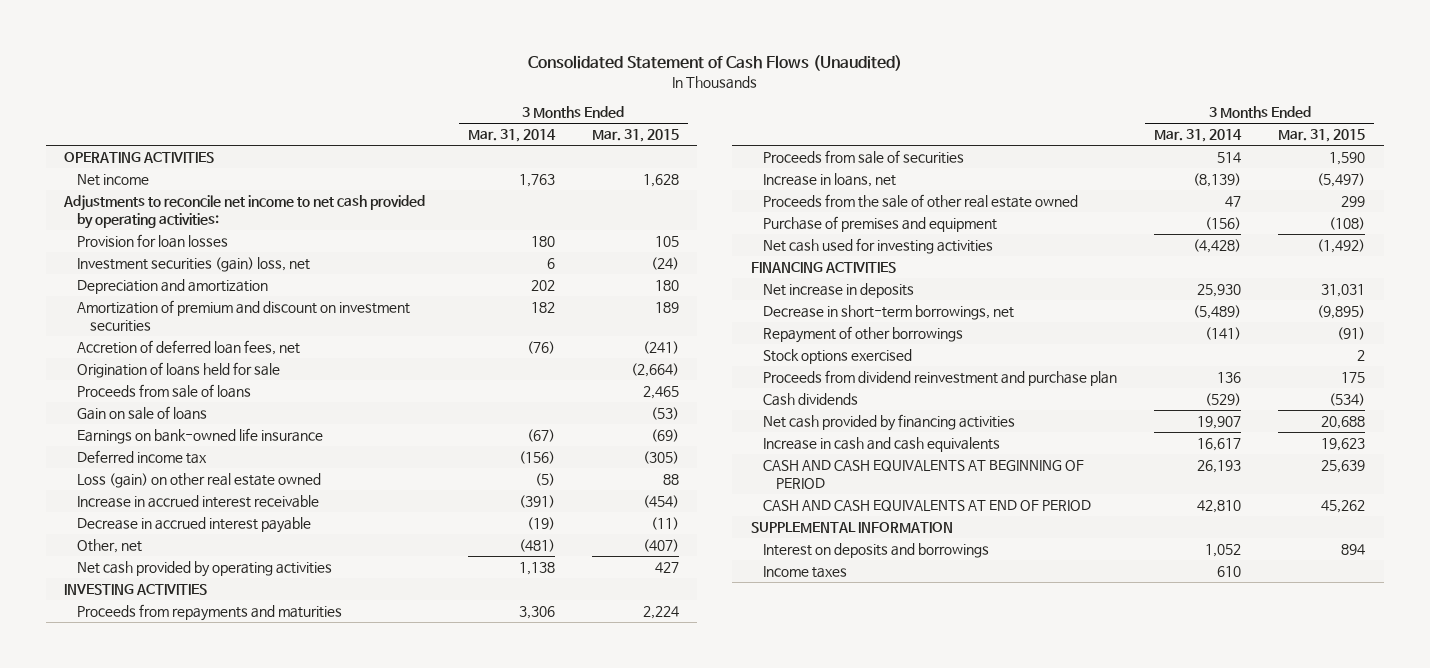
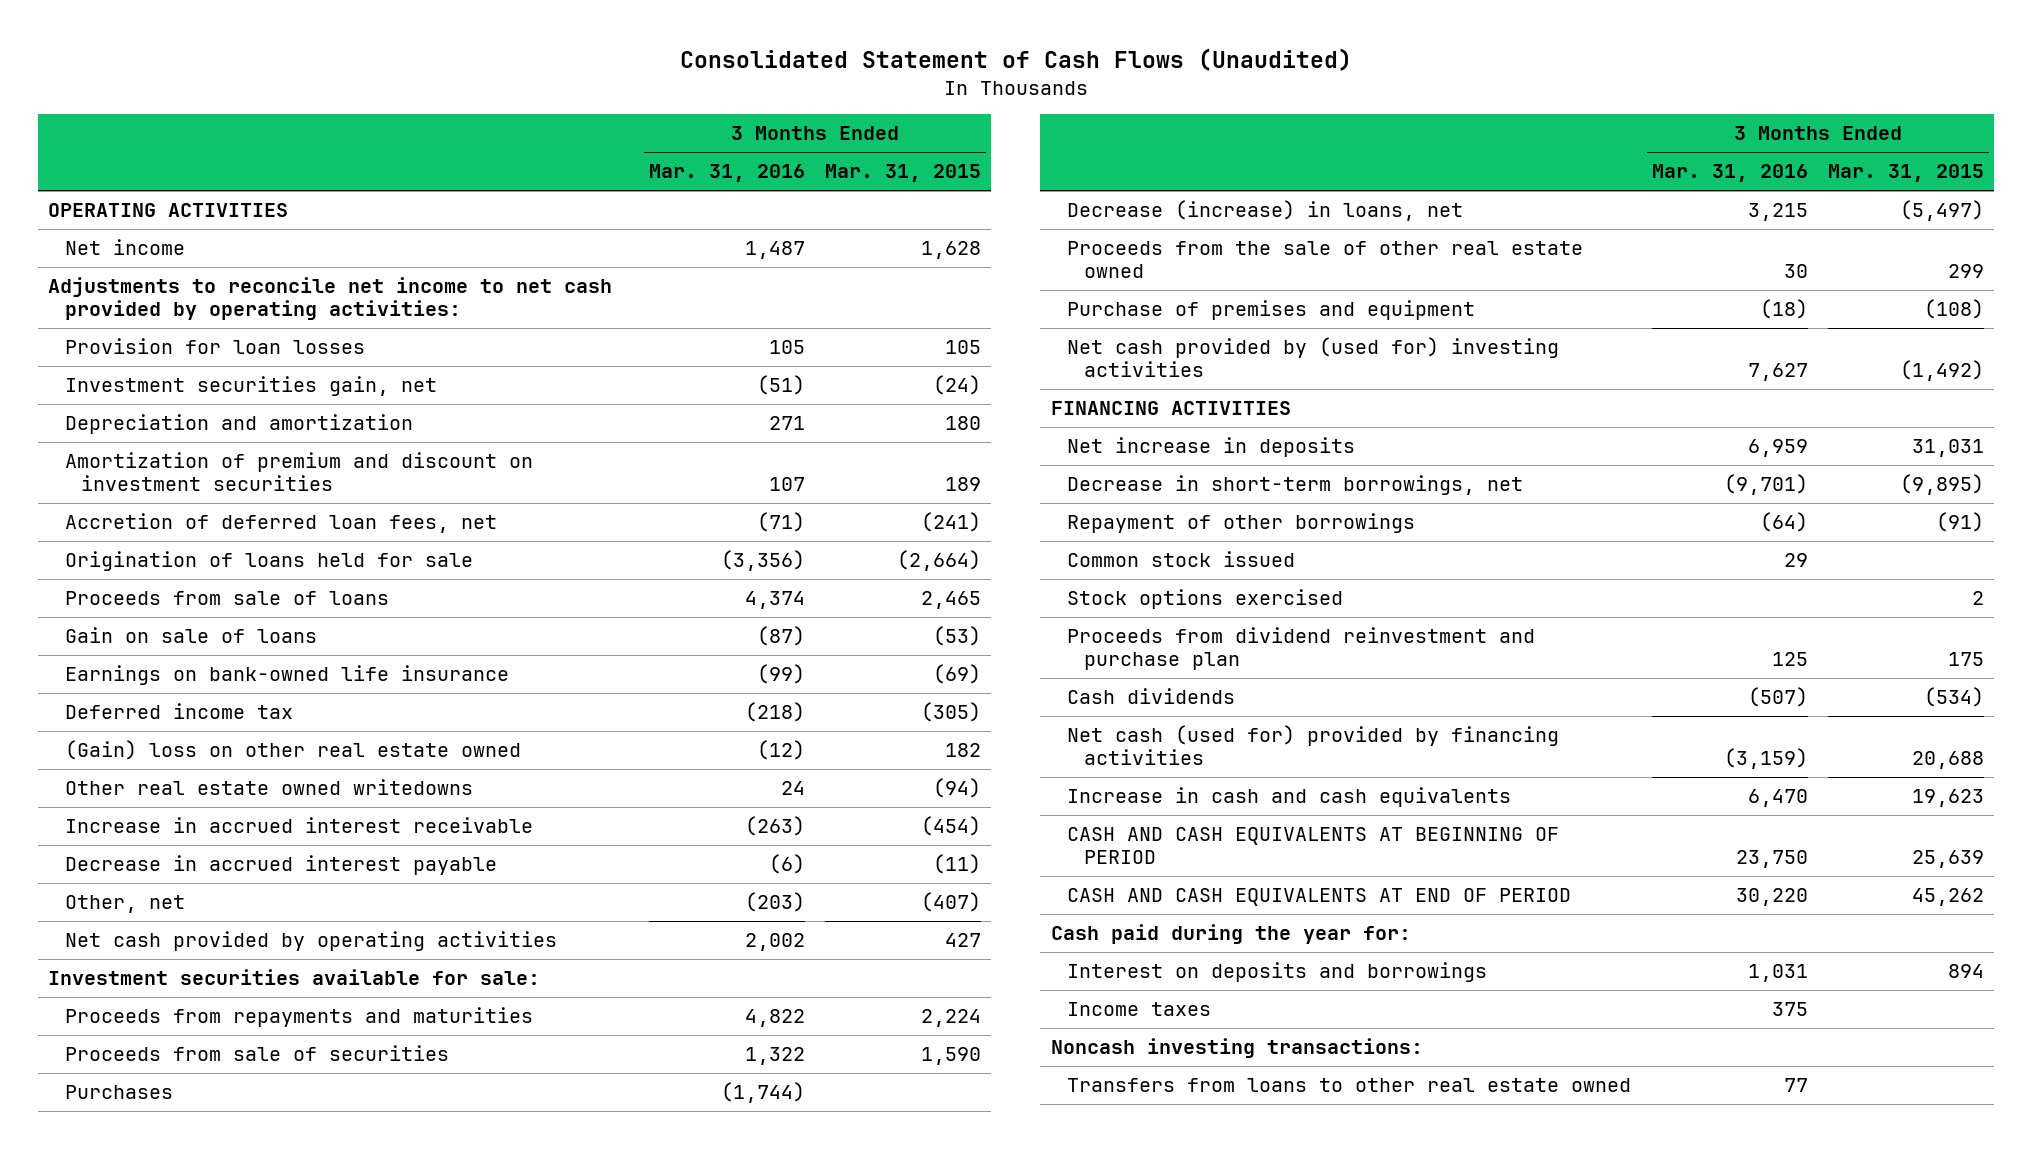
[467,129,556,143] Mar. 31, 2014 -> none
none -> [648,164,805,183] Mar. 31, 2016
[76,257,310,273] Investment securities (gain) loss, net -> [64,376,437,397] Investment securities gain, net
[76,473,321,489] Loss (gain) on other real estate owned -> [64,740,521,761] (Gain) loss on other real estate owned
[662,474,679,486] 88 -> [945,743,982,758] 182
none -> [64,779,473,796] Other real estate owned writedowns
[64,584,208,596] INVESTING ACTIVITIES -> none
none -> [47,969,540,986] Investment securities available for sale:
none -> [64,1085,173,1100] Purchases
[763,173,897,188] Increase in loans, net -> [1067,200,1464,222] Decrease (increase) in loans, net
[763,238,994,255] Net cash used for investing activities -> [1067,337,1560,377] Net cash provided by (used for) investing activities
none -> [1067,551,1296,568] Common stock issued
[763,414,1016,432] Net cash provided by financing activities -> [1067,725,1560,765] Net cash (used for) provided by financing activities
[750,522,953,534] SUPPLEMENTAL INFORMATION -> none
none -> [1050,924,1411,945] Cash paid during the year for:
none -> [1050,1038,1423,1059] Noncash investing transactions:
none -> [1067,1078,1632,1093] Transfers from loans to other real estate owned

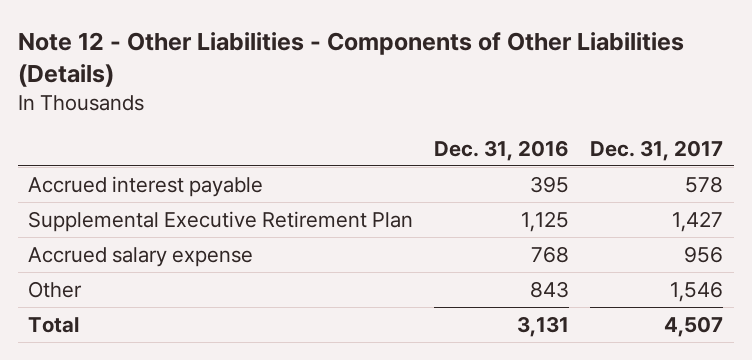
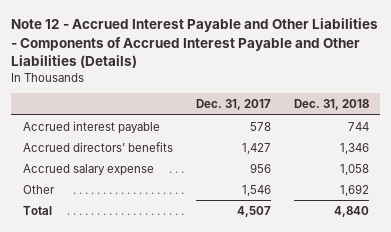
[17,31,684,88] Note 12 - Other Liabilities - Components of Other Liabilities (Details) -> [11,18,379,68] Note 12 - Accrued Interest Payable and Other Liabilities - Components of Accrued Interest Payable and Other Liabilities (Details)
[434,139,570,161] Dec. 31, 2016 -> none
none -> [293,99,369,111] Dec. 31, 2018
[28,210,414,232] Supplemental Executive Retirement Plan -> [22,142,173,153] Accrued directors' benefits

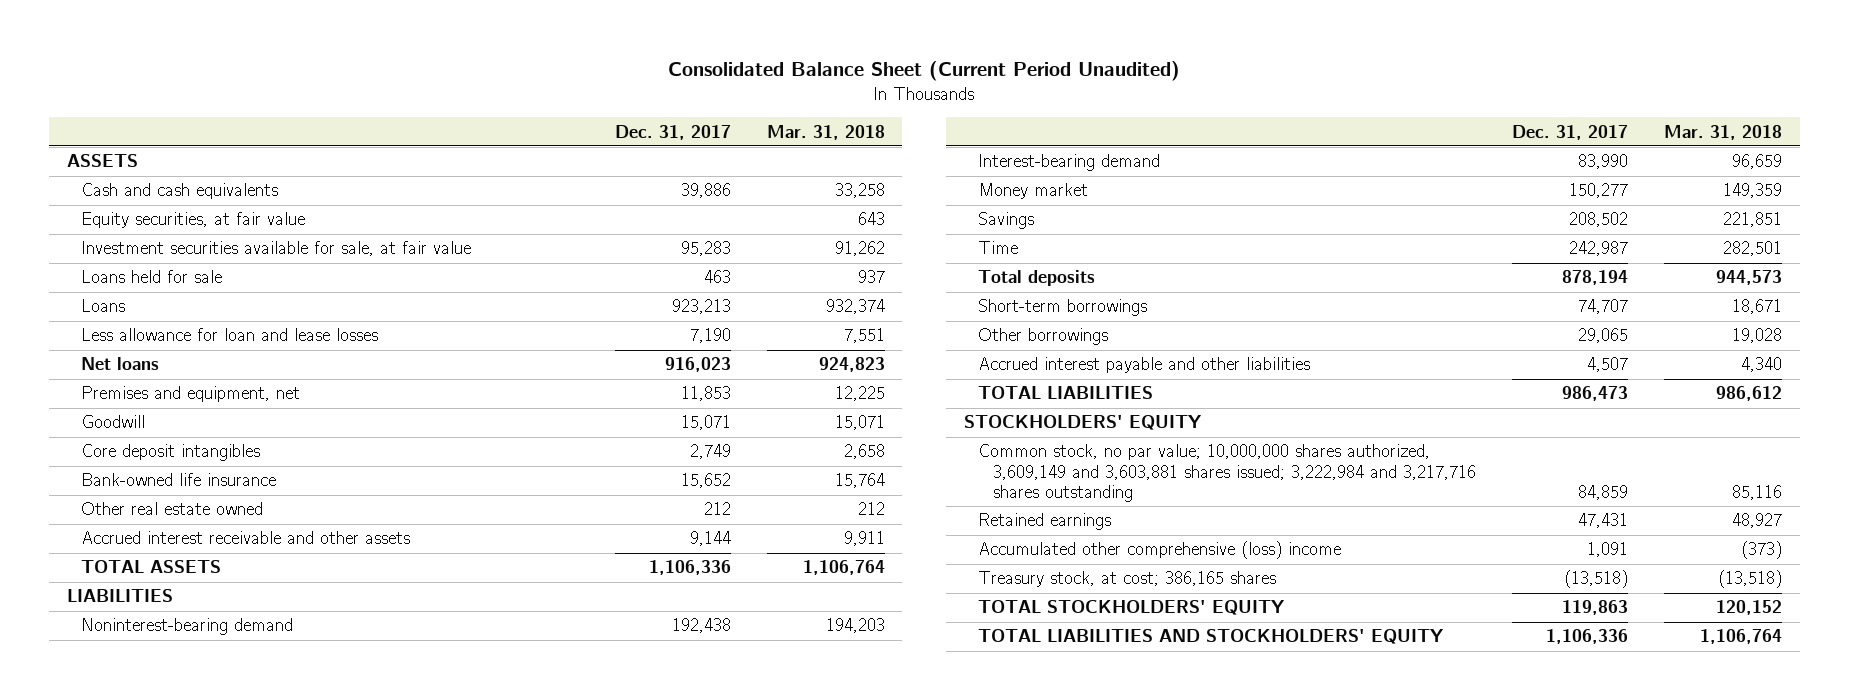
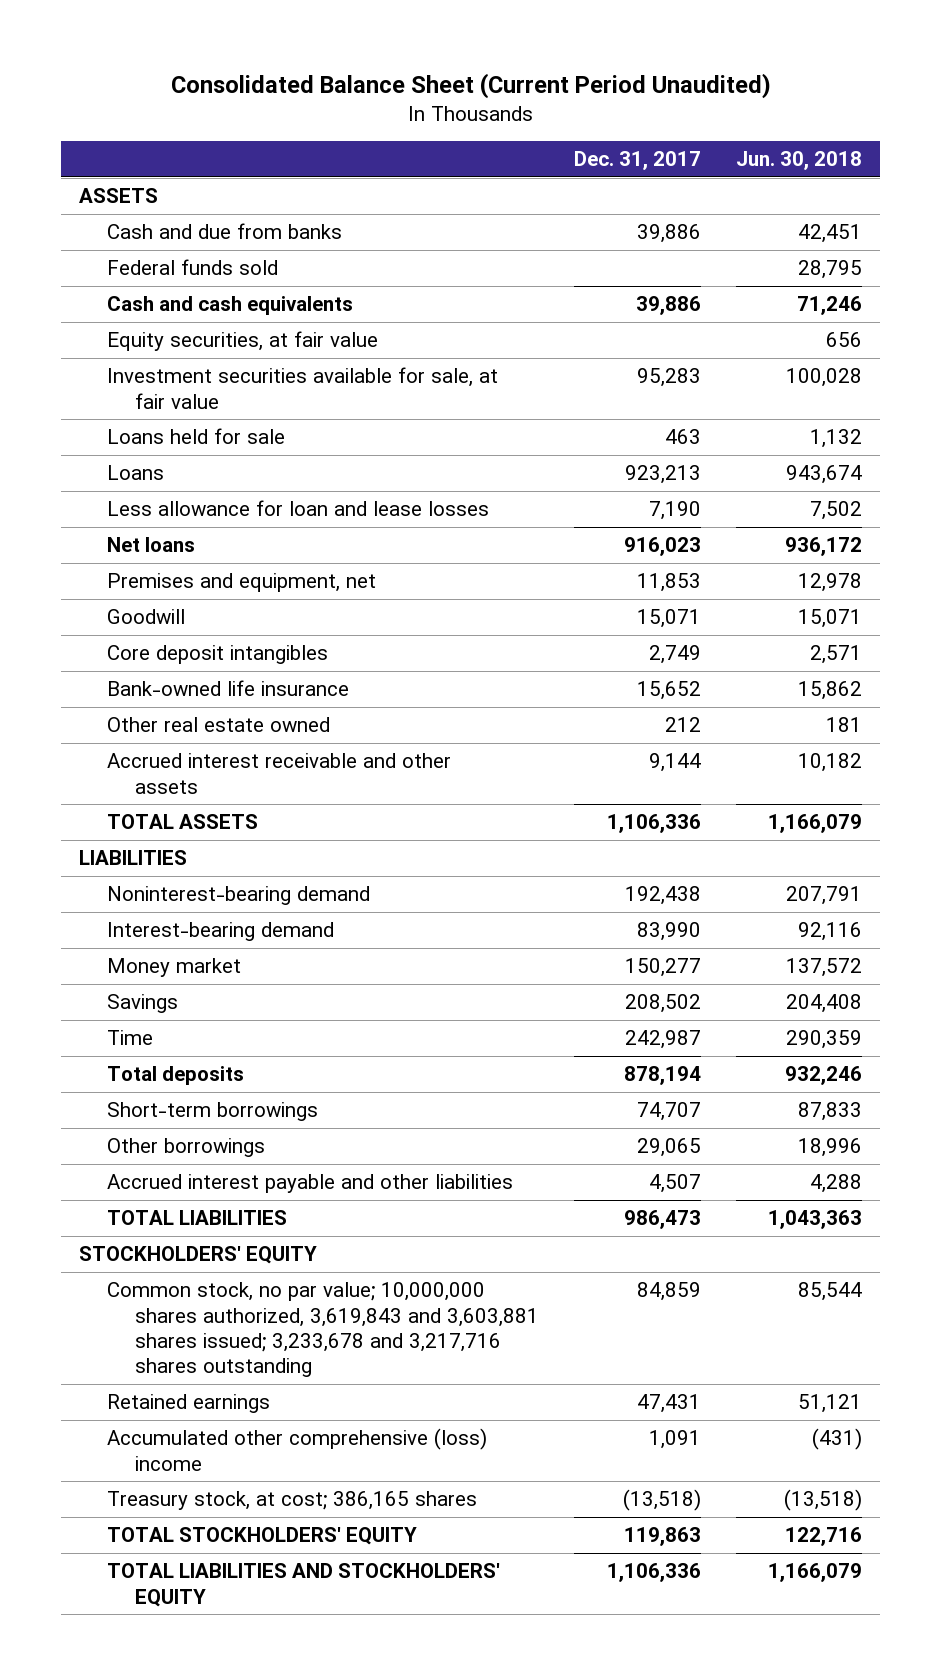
[766,124,885,140] Mar. 31, 2018 -> none
none -> [736,151,863,171] Jun. 30, 2018
none -> [106,223,342,240] Cash and due from banks
none -> [106,259,278,276] Federal funds sold
[978,444,1476,502] Common stock, no par value; 10,000,000 shares authorized, 3,609,149 and 3,603,881 shares issued; 3,222,984 and 3,217,716 shares outstanding -> [106,1282,539,1378] Common stock, no par value; 10,000,000 shares authorized, 3,619,843 and 3,603,881 shares issued; 3,233,678 and 3,217,716 shares outstanding

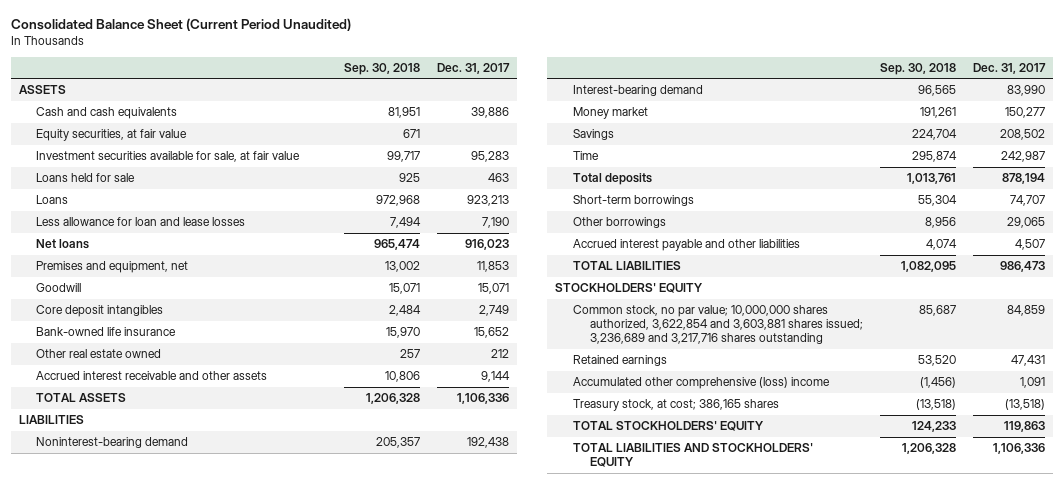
[736,151,863,171] Jun. 30, 2018 -> none
none -> [343,62,420,75] Sep. 30, 2018
[106,223,342,240] Cash and due from banks -> none
[106,259,278,276] Federal funds sold -> none
[106,1282,539,1378] Common stock, no par value; 10,000,000 shares authorized, 3,619,843 and 3,603,881 shares issued; 3,233,678 and 3,217,716 shares outstanding -> [572,305,863,345] Common stock, no par value; 10,000,000 shares authorized, 3,622,854 and 3,603,881 shares issued; 3,236,689 and 3,217,716 shares outstanding

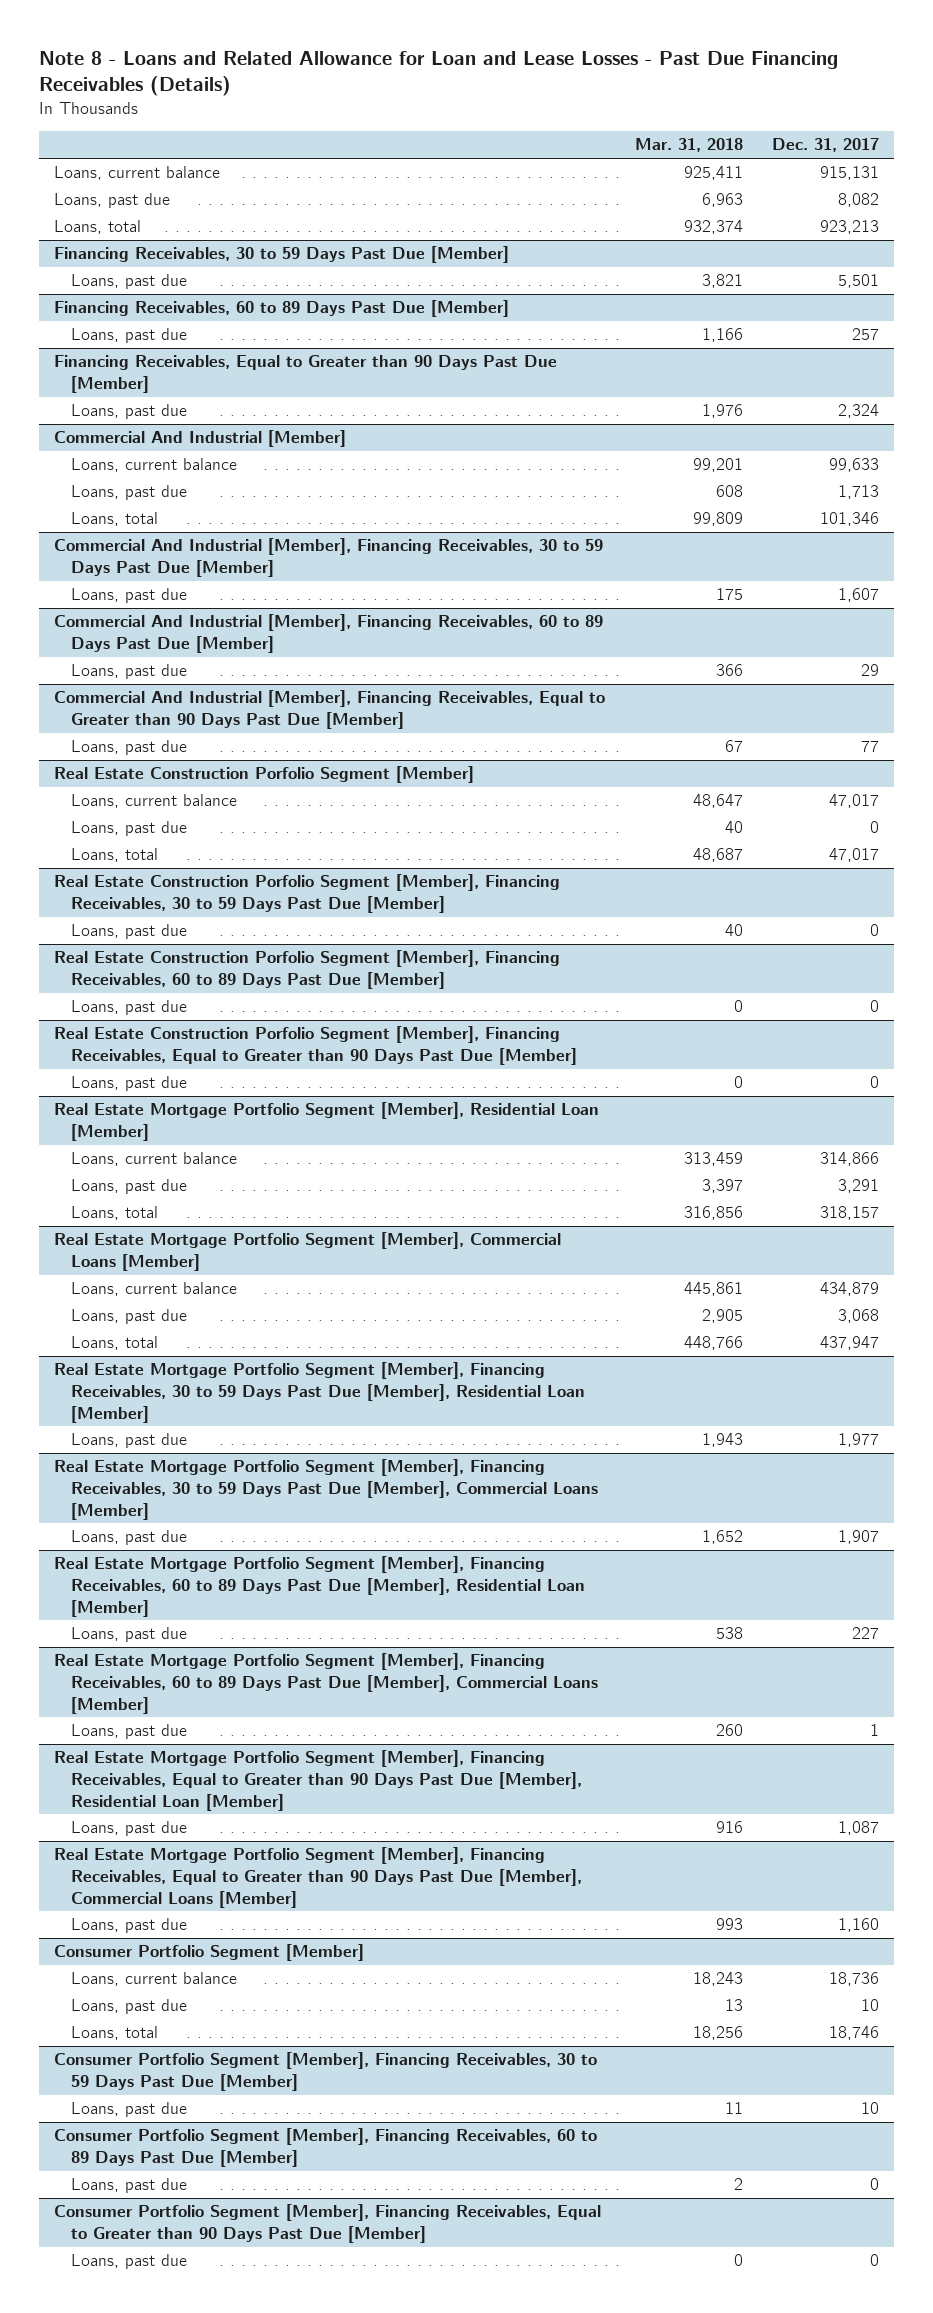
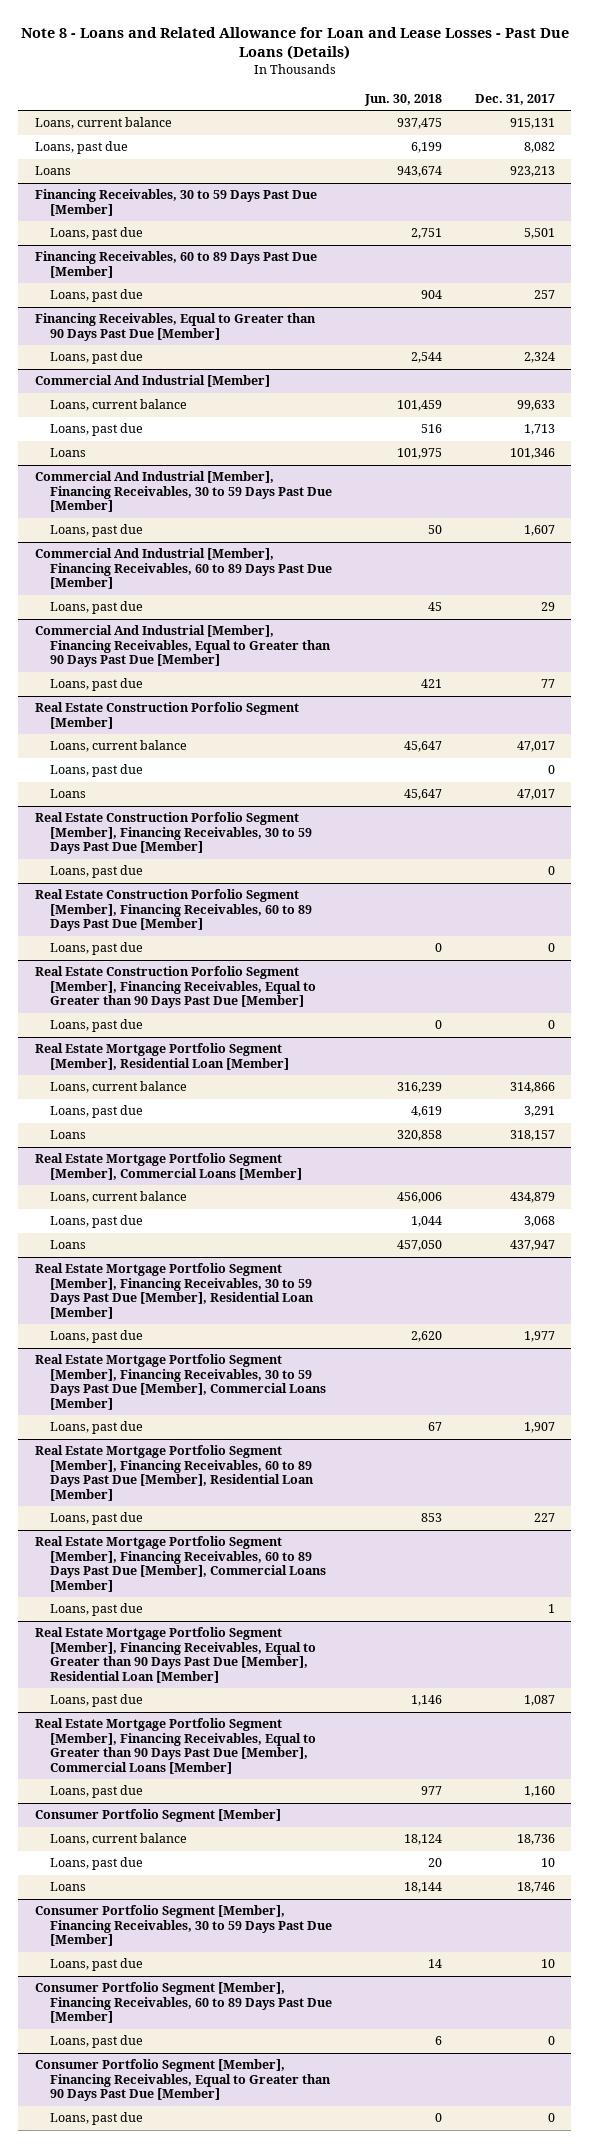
[39,51,839,97] Note 8 - Loans and Related Allowance for Loan and Lease Losses - Past Due Financing Receivables (Details) -> [20,26,569,61] Note 8 - Loans and Related Allowance for Loan and Lease Losses - Past Due Loans (Details)
[634,138,743,153] Mar. 31, 2018 -> none
none -> [363,93,442,106] Jun. 30, 2018
[53,220,141,235] Loans, total -> [34,166,71,176] Loans
[71,512,159,527] Loans, total -> [49,448,86,458] Loans
[71,848,159,863] Loans, total -> [49,789,86,799] Loans
[71,1206,159,1221] Loans, total -> [49,1130,86,1140] Loans
[71,1336,159,1351] Loans, total -> [49,1240,86,1250] Loans
[71,2026,159,2041] Loans, total -> [49,1882,86,1892] Loans

